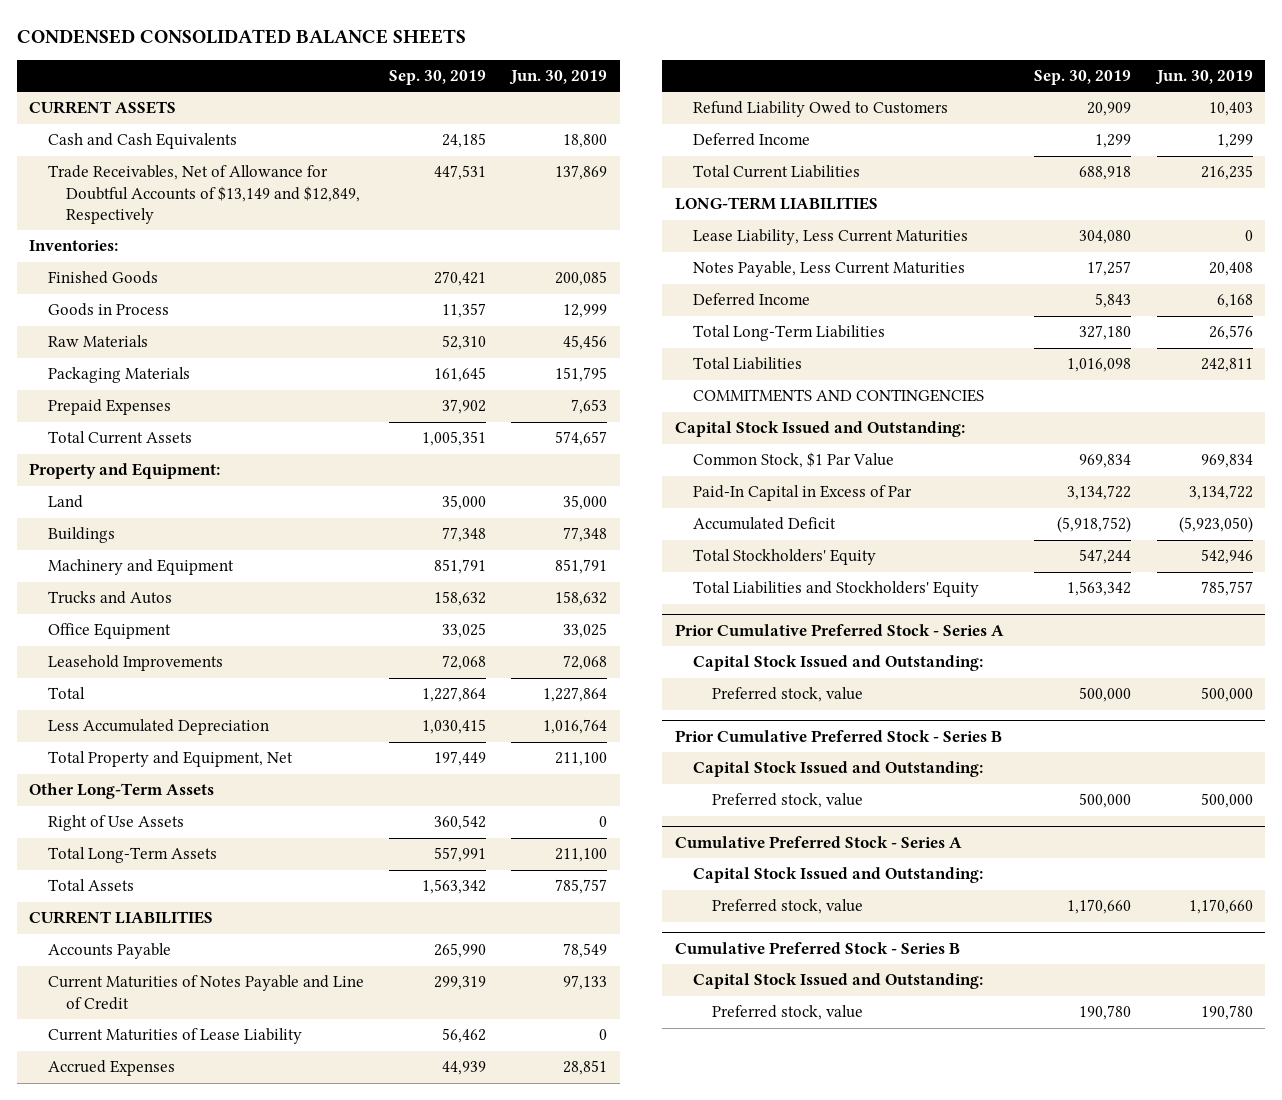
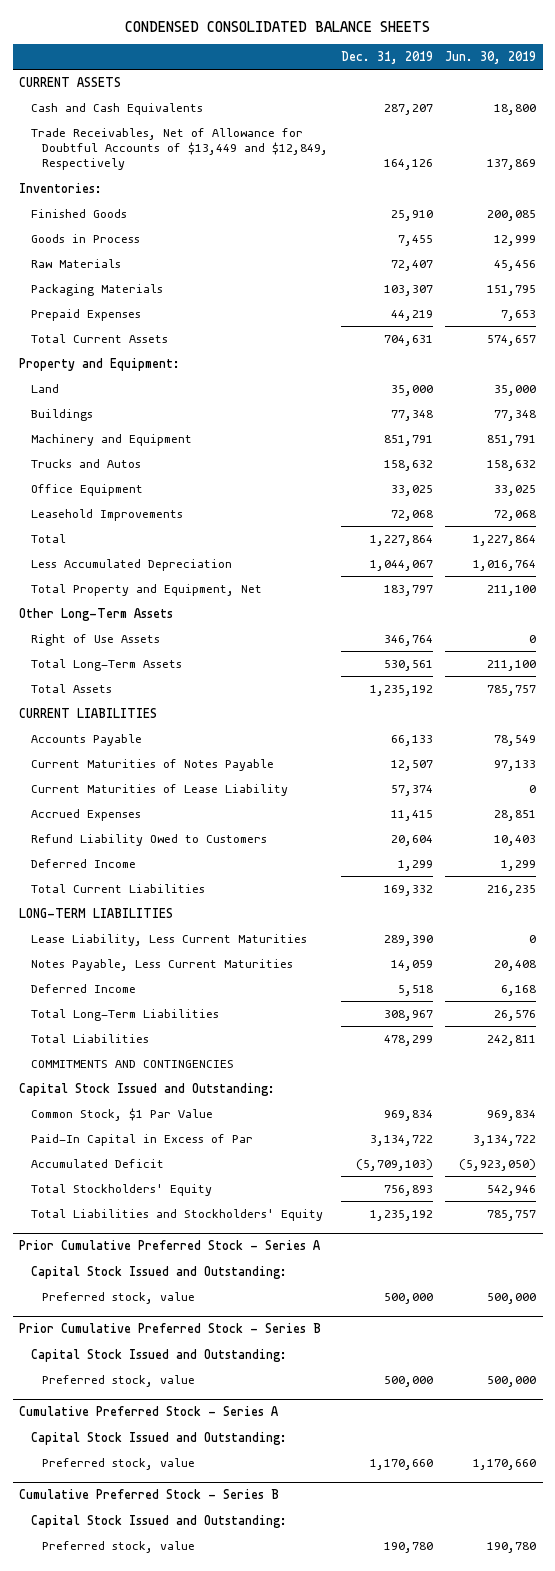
[388,69,486,85] Sep. 30, 2019 -> none
none -> [340,51,433,65] Dec. 31, 2019
[47,165,361,225] Trade Receivables, Net of Allowance for Doubtful Accounts of $13,149 and $12,849, Respectively -> [30,127,329,171] Trade Receivables, Net of Allowance for Doubtful Accounts of $13,449 and $12,849, Respectively
[47,975,364,1010] Current Maturities of Notes Payable and Line of Credit -> [30,758,274,771] Current Maturities of Notes Payable

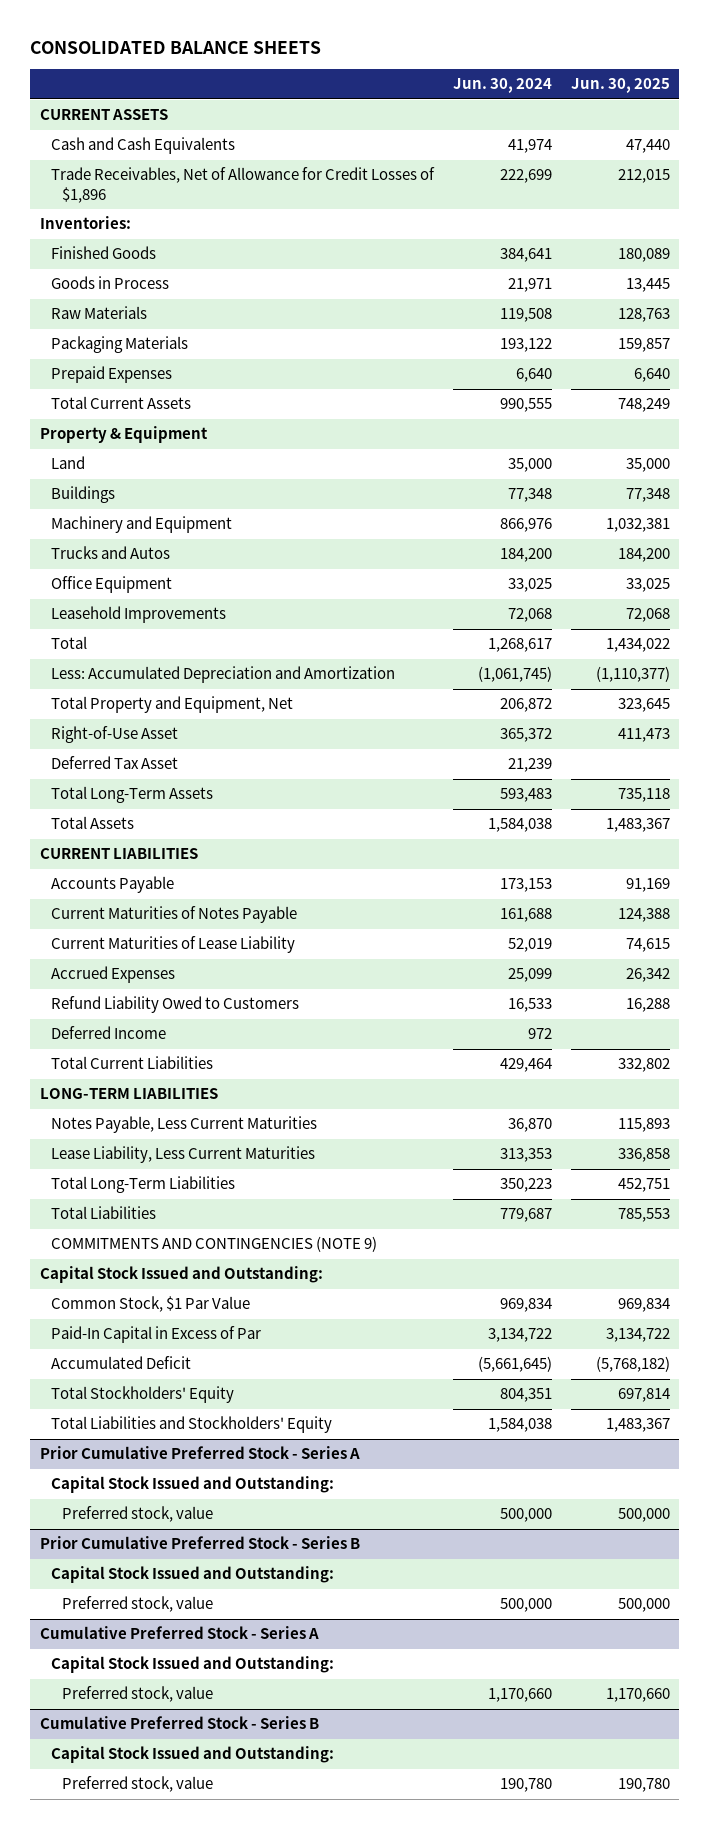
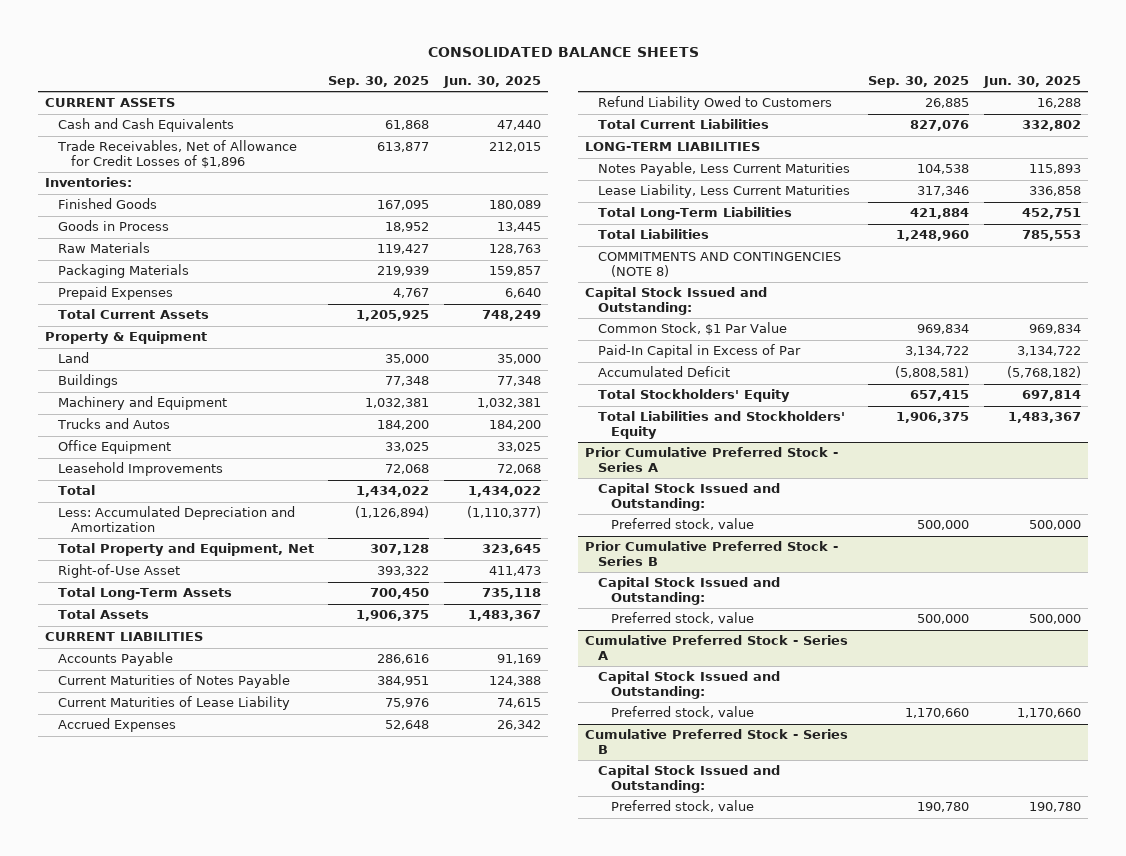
[452,78,552,94] Jun. 30, 2024 -> none
none -> [328,75,430,88] Sep. 30, 2025
[51,756,179,770] Deferred Tax Asset -> none
[51,1026,167,1040] Deferred Income -> none
[51,1236,378,1253] COMMITMENTS AND CONTINGENCIES (NOTE 9) -> [598,252,842,277] COMMITMENTS AND CONTINGENCIES (NOTE 8)

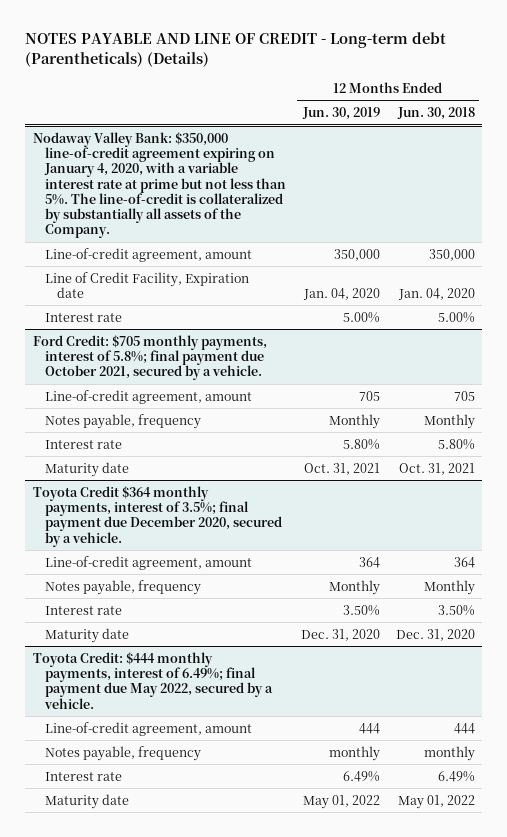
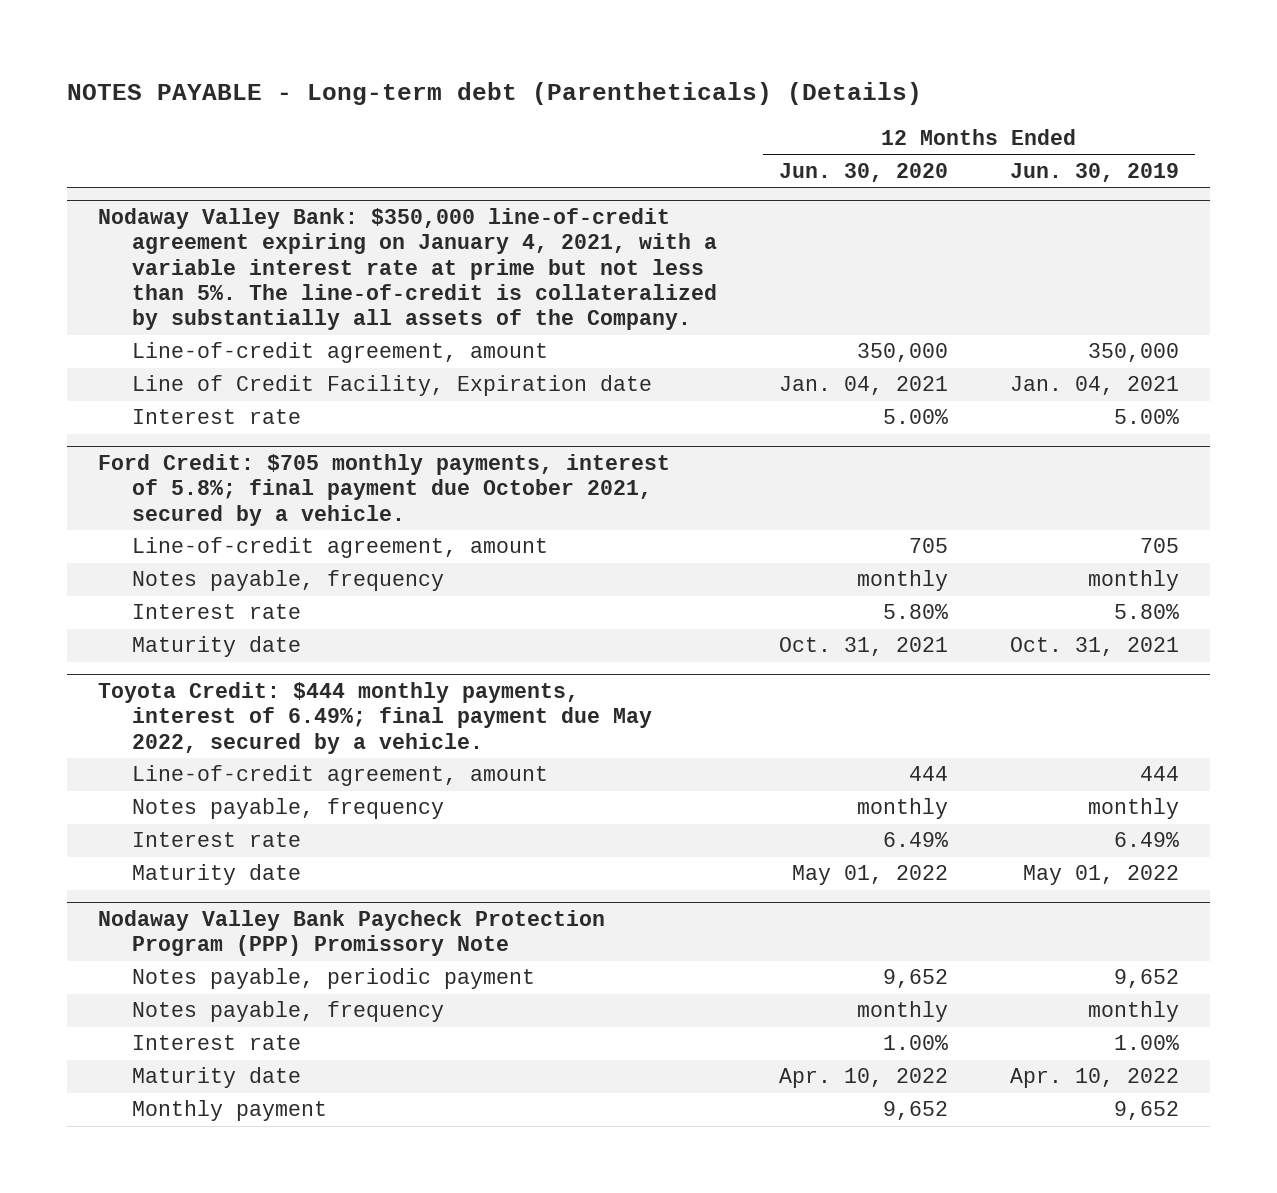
[24,32,446,67] NOTES PAYABLE AND LINE OF CREDIT - Long-term debt (Parentheticals) (Details) -> [67,82,923,106] NOTES PAYABLE - Long-term debt (Parentheticals) (Details)
[396,107,475,121] Jun. 30, 2018 -> none
none -> [778,163,948,183] Jun. 30, 2020
[32,131,286,239] Nodaway Valley Bank: $350,000 line-of-credit agreement expiring on January 4, 2020, with a variable interest rate at prime but not less than 5%. The line-of-credit is collateralized by substantially all assets of the Company. -> [98,208,717,331] Nodaway Valley Bank: $350,000 line-of-credit agreement expiring on January 4, 2021, with a variable interest rate at prime but not less than 5%. The line-of-credit is collateralized by substantially all assets of the Company.
[303,287,381,300] Jan. 04, 2020 -> [1009,376,1179,396] Jan. 04, 2021
[329,413,381,429] Monthly -> [1087,570,1179,592] monthly
[32,485,282,547] Toyota Credit $364 monthly payments, interest of 3.5%; final payment due December 2020, secured by a vehicle. -> none
[44,555,252,570] Line-of-credit agreement, amount -> none
[44,579,201,595] Notes payable, frequency -> none
[44,605,122,615] Interest rate -> none
[44,627,129,643] Maturity date -> none
none -> [98,910,606,957] Nodaway Valley Bank Paycheck Protection Program (PPP) Promissory Note
none -> [131,968,535,990] Notes payable, periodic payment
none -> [131,1001,444,1023] Notes payable, frequency
none -> [131,1035,301,1051] Interest rate
none -> [131,1067,301,1089] Maturity date
none -> [131,1100,327,1122] Monthly payment

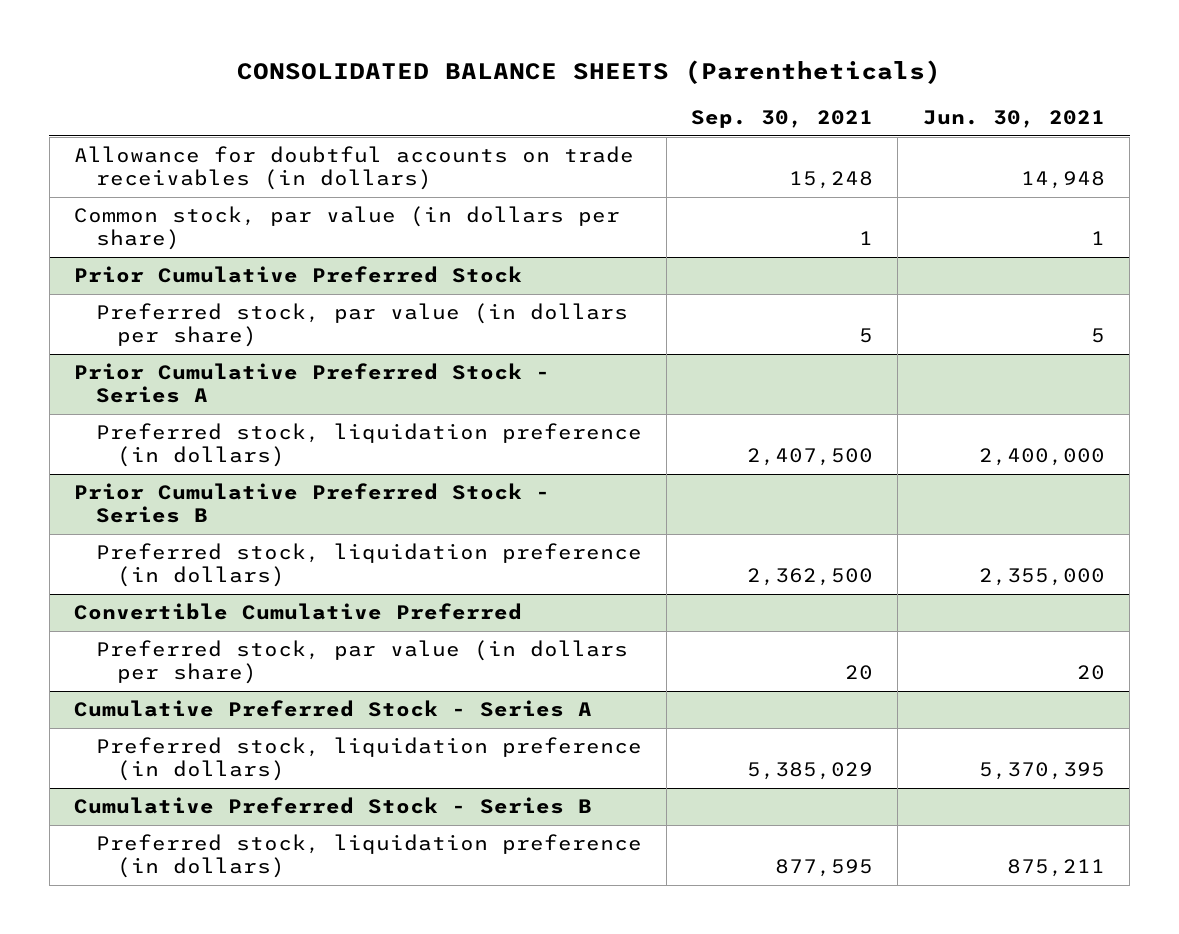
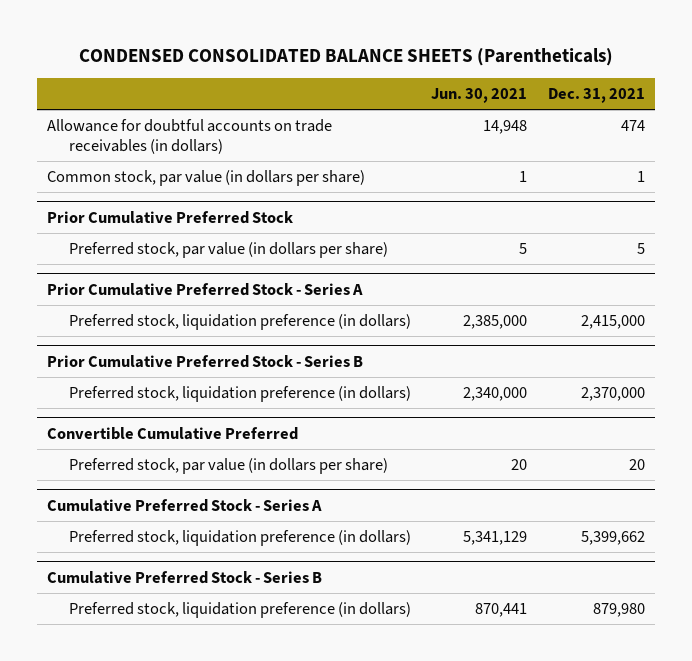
[237,60,942,85] CONSOLIDATED BALANCE SHEETS (Parentheticals) -> [78,48,613,67] CONDENSED CONSOLIDATED BALANCE SHEETS (Parentheticals)
[691,110,874,129] Sep. 30, 2021 -> none
none -> [547,88,645,104] Dec. 31, 2021
[978,447,1105,466] 2,400,000 -> [463,314,528,329] 2,385,000
[978,567,1105,586] 2,355,000 -> [463,386,528,401] 2,340,000
[978,761,1105,780] 5,370,395 -> [463,530,528,545] 5,341,129
[1006,858,1105,877] 875,211 -> [475,602,528,617] 870,441

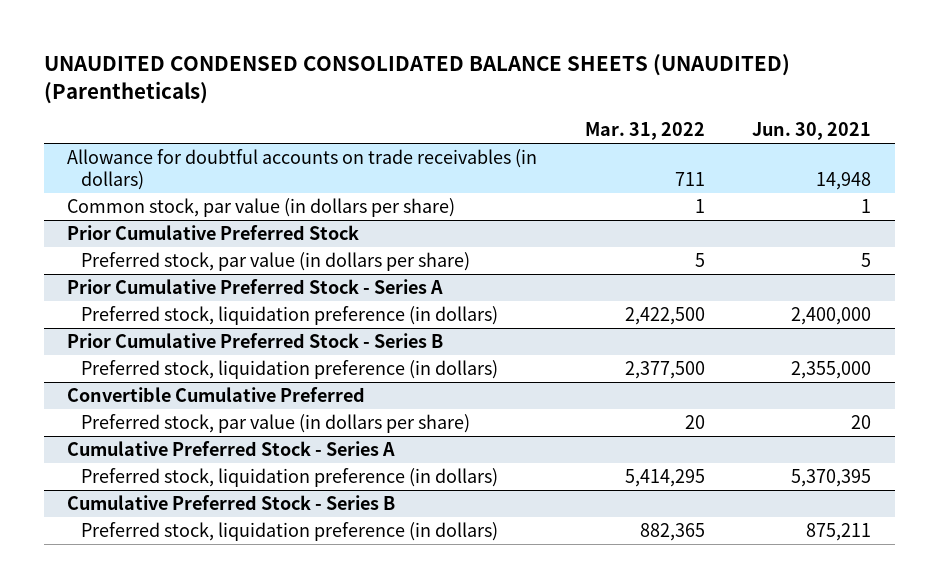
[78,48,613,67] CONDENSED CONSOLIDATED BALANCE SHEETS (Parentheticals) -> [43,54,790,104] UNAUDITED CONDENSED CONSOLIDATED BALANCE SHEETS (UNAUDITED) (Parentheticals)
[547,88,645,104] Dec. 31, 2021 -> none
none -> [584,122,705,141] Mar. 31, 2022
[463,314,528,329] 2,385,000 -> [791,306,872,325] 2,400,000
[463,386,528,401] 2,340,000 -> [791,360,872,379] 2,355,000
[463,530,528,545] 5,341,129 -> [791,468,872,487] 5,370,395
[475,602,528,617] 870,441 -> [806,522,872,541] 875,211

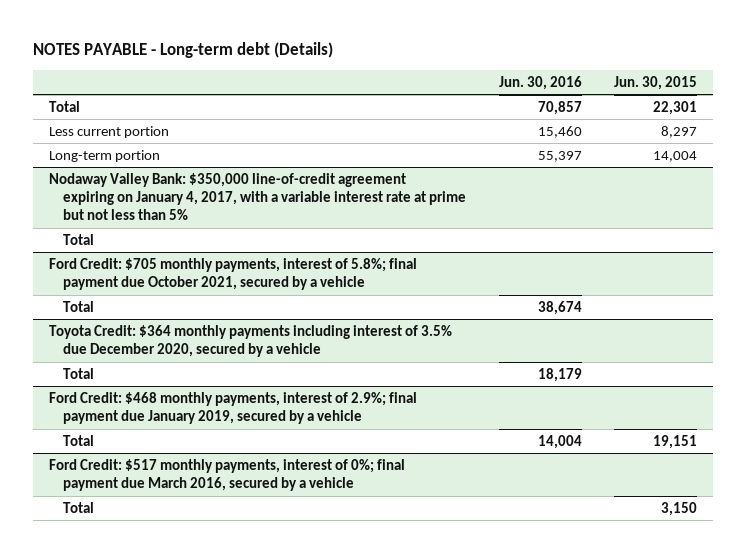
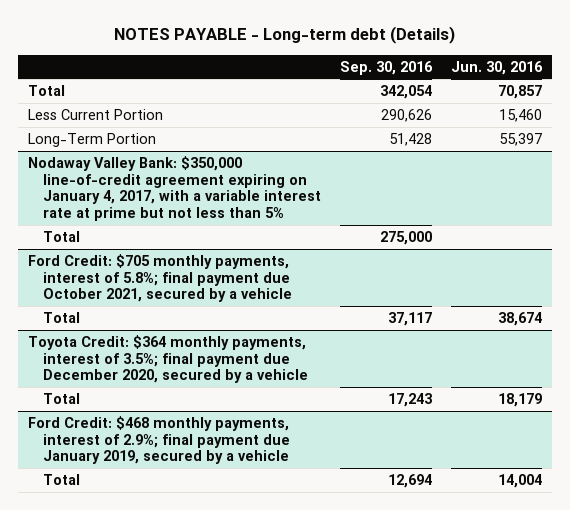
[614,75,698,90] Jun. 30, 2015 -> none
none -> [339,60,433,75] Sep. 30, 2016
[49,125,170,138] Less current portion -> [27,108,163,120] Less Current Portion
[49,149,161,162] Long-term portion -> [27,132,156,147] Long-Term Portion
[49,324,453,358] Toyota Credit: $364 monthly payments including interest of 3.5% due December 2020, secured by a vehicle -> [27,334,308,384] Toyota Credit: $364 monthly payments, interest of 3.5%; final payment due December 2020, secured by a vehicle
[49,458,406,492] Ford Credit: $517 monthly payments, interest of 0%; final payment due March 2016, secured by a vehicle -> none
[63,501,95,513] Total -> none

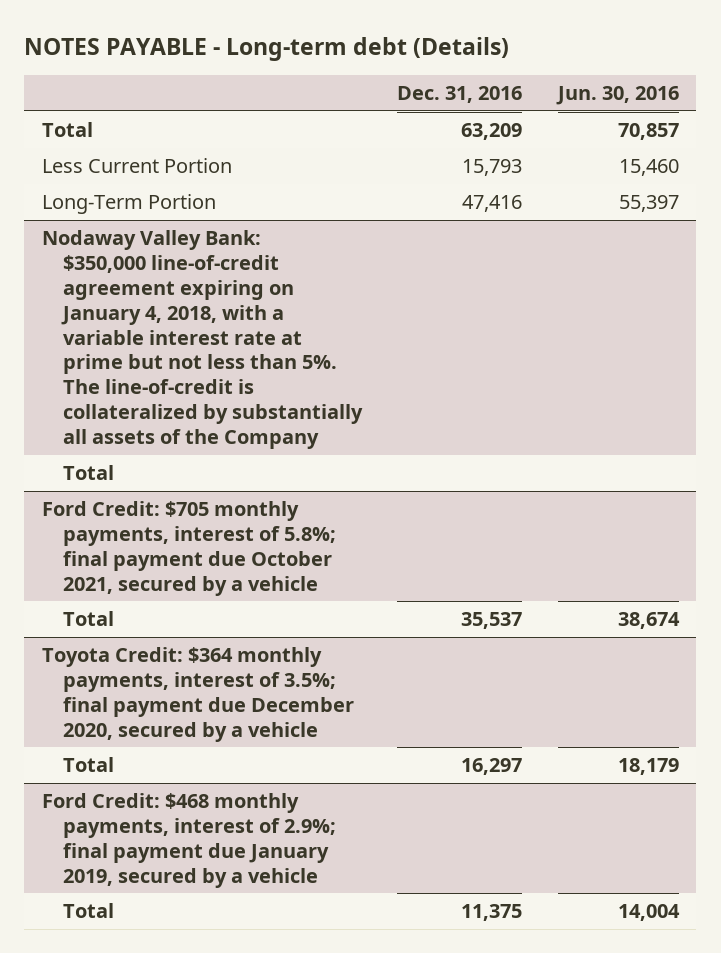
[339,60,433,75] Sep. 30, 2016 -> none
none -> [397,85,523,103] Dec. 31, 2016
[27,155,321,222] Nodaway Valley Bank: $350,000 line-of-credit agreement expiring on January 4, 2017, with a variable interest rate at prime but not less than 5% -> [41,229,363,450] Nodaway Valley Bank: $350,000 line-of-credit agreement expiring on January 4, 2018, with a variable interest rate at prime but not less than 5%. The line-of-credit is collateralized by substantially all assets of the Company

